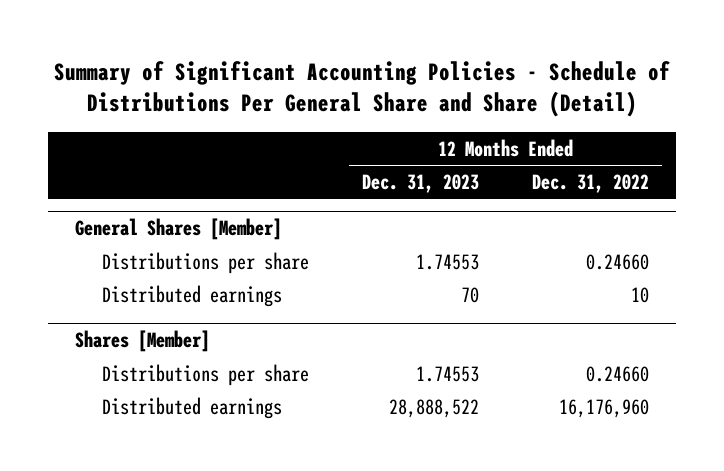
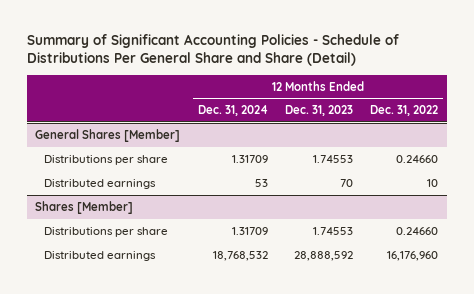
none -> [197,105,268,117] Dec. 31, 2024
[389,398,480,418] 28,888,522 -> [293,250,353,261] 28,888,592

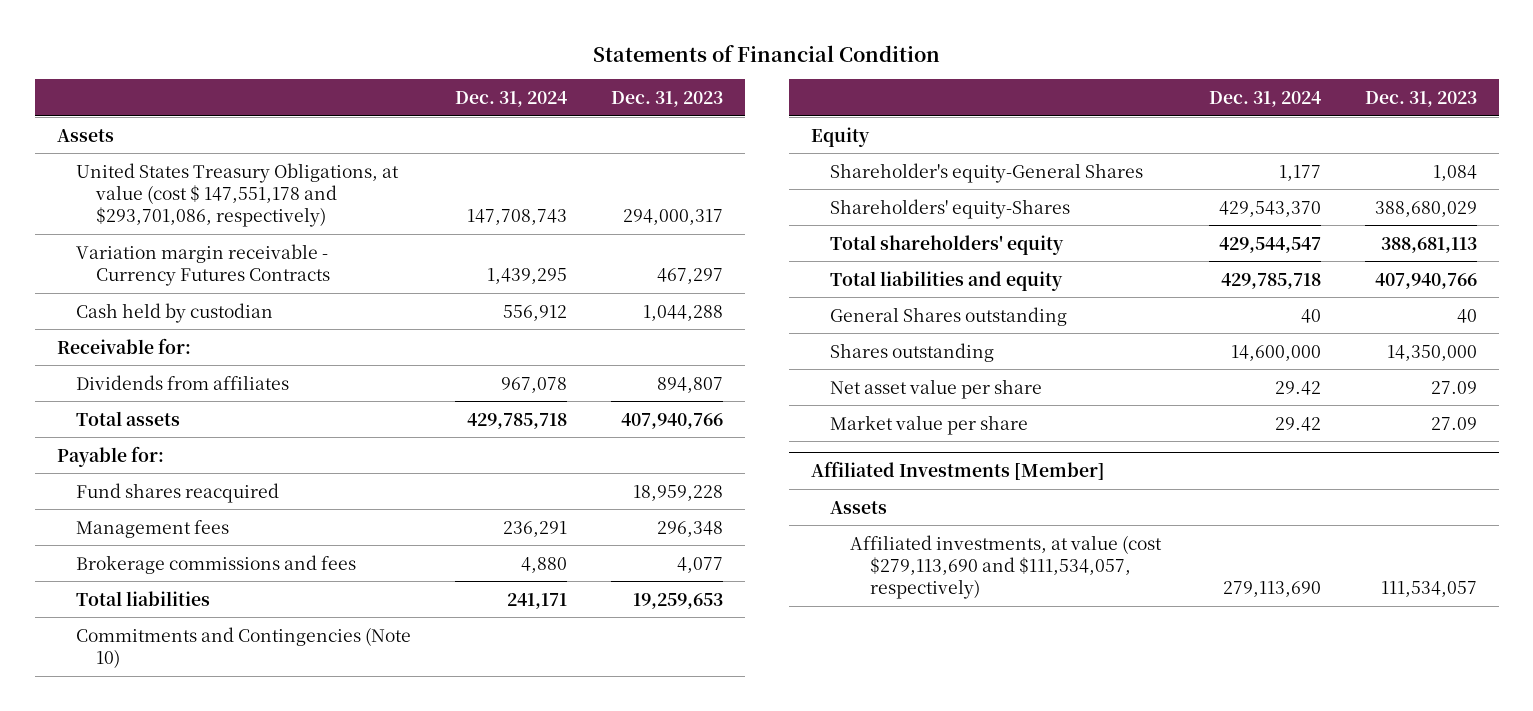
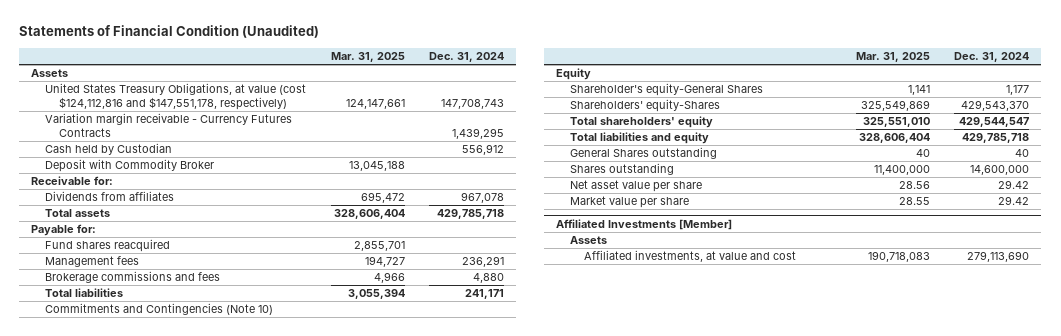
[592,44,940,62] Statements of Financial Condition -> [19,25,320,39] Statements of Financial Condition (Unaudited)
[610,90,723,107] Dec. 31, 2023 -> none
none -> [330,51,405,62] Mar. 31, 2025
[76,162,400,228] United States Treasury Obligations, at value (cost $ 147,551,178 and $293,701,086, respectively) -> [45,83,307,110] United States Treasury Obligations, at value (cost $124,112,816 and $147,551,178, respectively)
[76,302,274,323] Cash held by custodian -> [45,143,173,156] Cash held by Custodian
none -> [45,159,215,173] Deposit with Commodity Broker
[850,534,1163,600] Affiliated investments, at value (cost $279,113,690 and $111,534,057, respectively) -> [583,250,796,263] Affiliated investments, at value and cost

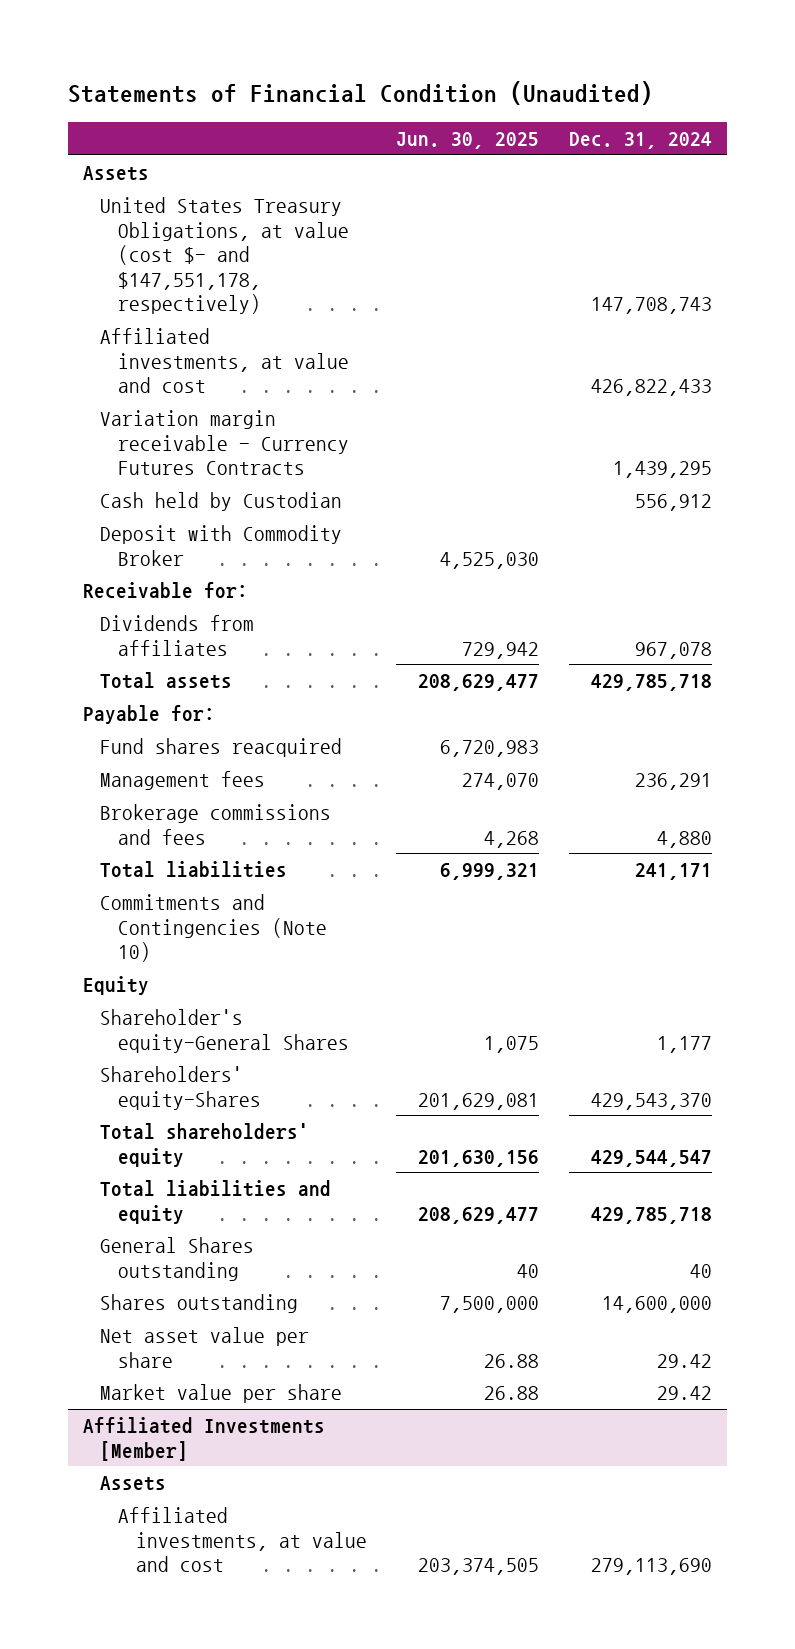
[330,51,405,62] Mar. 31, 2025 -> none
none -> [396,132,540,150] Jun. 30, 2025
[45,83,307,110] United States Treasury Obligations, at value (cost $124,112,816 and $147,551,178, respectively) -> [100,197,350,315] United States Treasury Obligations, at value (cost $- and $147,551,178, respectively)
none -> [100,328,350,394] Affiliated investments, at value and cost

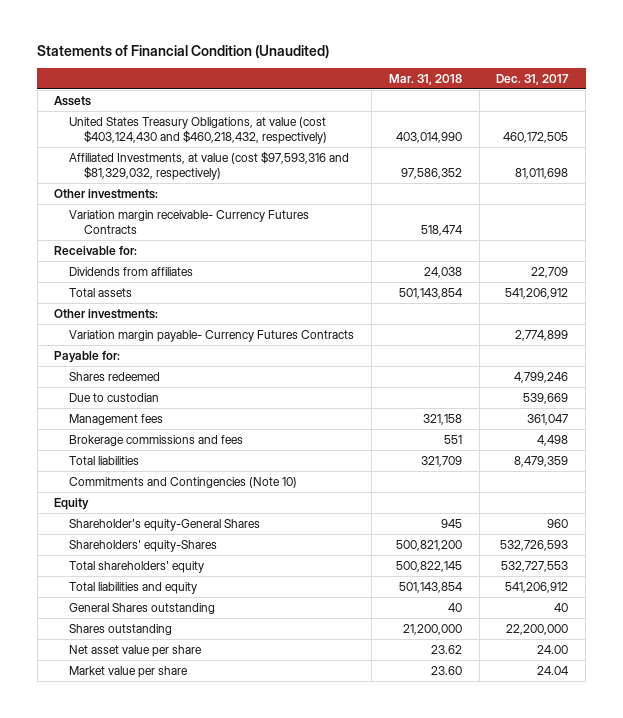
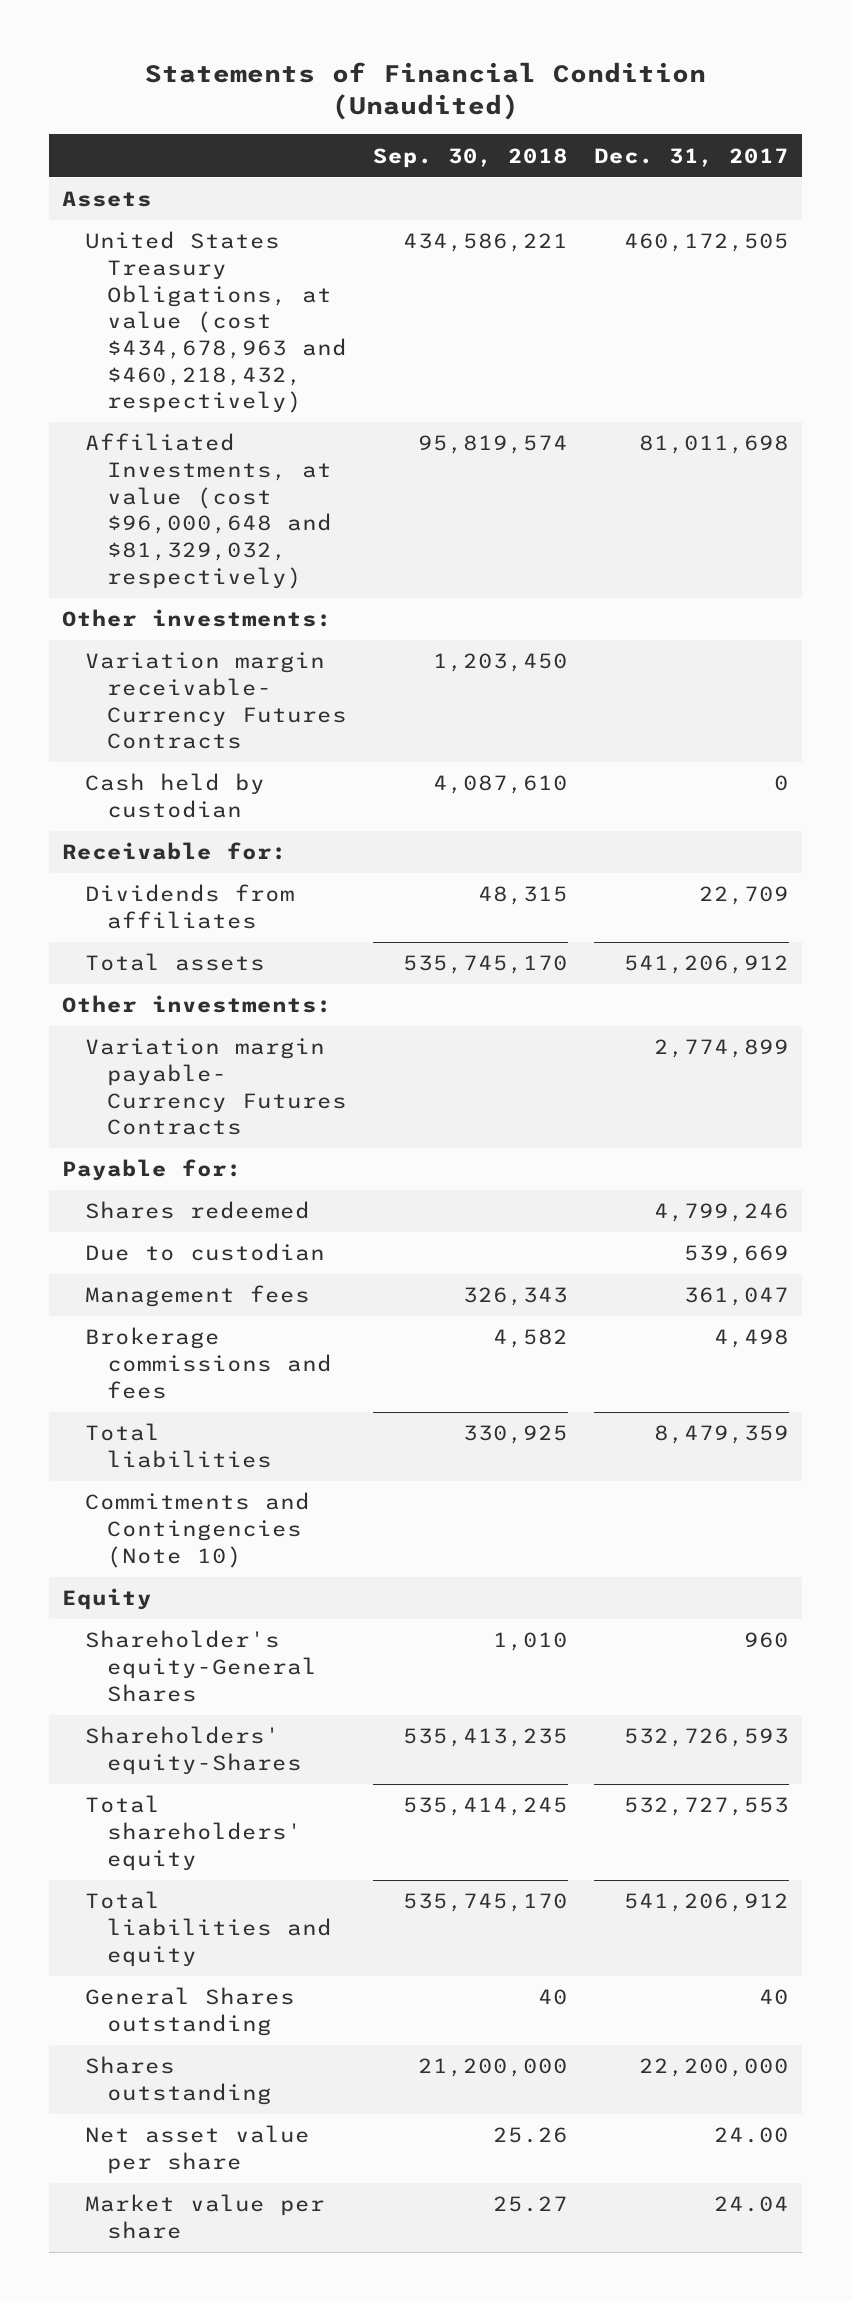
[388,73,462,85] Mar. 31, 2018 -> none
none -> [373,147,569,168] Sep. 30, 2018
[69,116,328,145] United States Treasury Obligations, at value (cost $403,124,430 and $460,218,432, respectively) -> [84,231,348,414] United States Treasury Obligations, at value (cost $434,678,963 and $460,218,432, respectively)
[69,150,350,181] Affiliated Investments, at value (cost $97,593,316 and $81,329,032, respectively) -> [84,433,333,589] Affiliated Investments, at value (cost $96,000,648 and $81,329,032, respectively)
none -> [84,773,265,819] Cash held by custodian

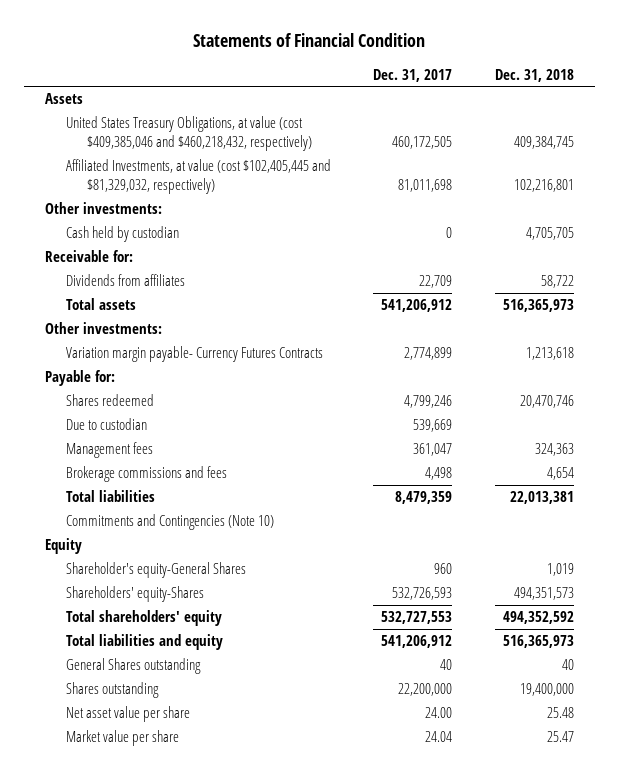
[144,61,706,120] Statements of Financial Condition (Unaudited) -> [193,33,426,48] Statements of Financial Condition
[373,147,569,168] Sep. 30, 2018 -> none
none -> [494,68,574,82] Dec. 31, 2018
[84,231,348,414] United States Treasury Obligations, at value (cost $434,678,963 and $460,218,432, respectively) -> [65,116,312,152] United States Treasury Obligations, at value (cost $409,385,046 and $460,218,432, respectively)
[84,433,333,589] Affiliated Investments, at value (cost $96,000,648 and $81,329,032, respectively) -> [65,159,331,195] Affiliated Investments, at value (cost $102,405,445 and $81,329,032, respectively)
[84,652,348,750] Variation margin receivable- Currency Futures Contracts -> none

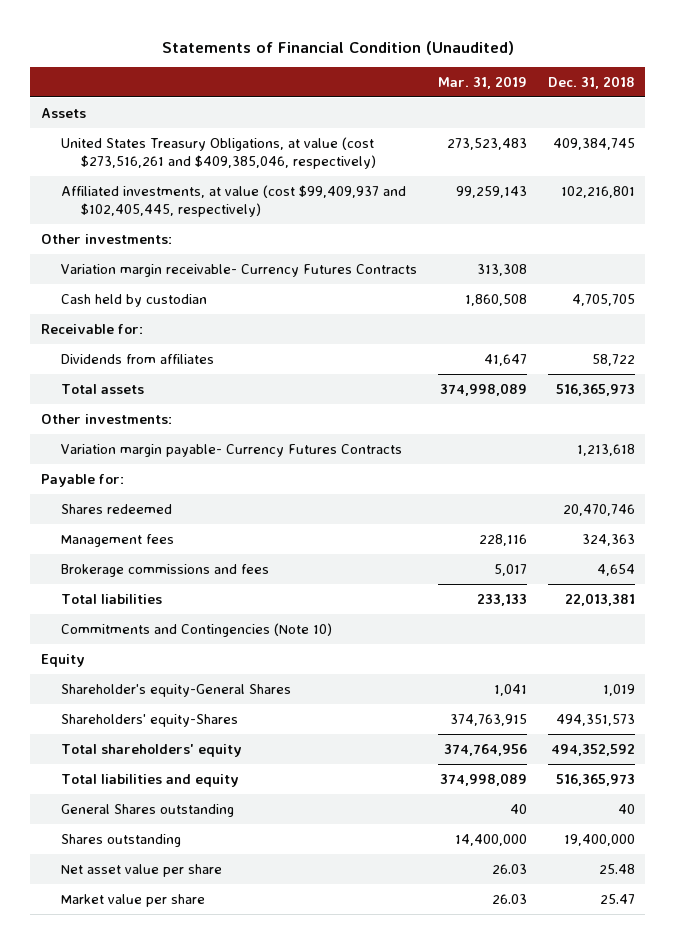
[193,33,426,48] Statements of Financial Condition -> [161,40,514,55] Statements of Financial Condition (Unaudited)
[373,68,453,82] Dec. 31, 2017 -> none
none -> [437,75,527,89] Mar. 31, 2019
[65,116,312,152] United States Treasury Obligations, at value (cost $409,385,046 and $460,218,432, respectively) -> [60,136,376,170] United States Treasury Obligations, at value (cost $273,516,261 and $409,385,046, respectively)
[65,159,331,195] Affiliated Investments, at value (cost $102,405,445 and $81,329,032, respectively) -> [60,184,406,218] Affiliated investments, at value (cost $99,409,937 and $102,405,445, respectively)
none -> [60,263,417,277] Variation margin receivable- Currency Futures Contracts
[65,418,147,431] Due to custodian -> none

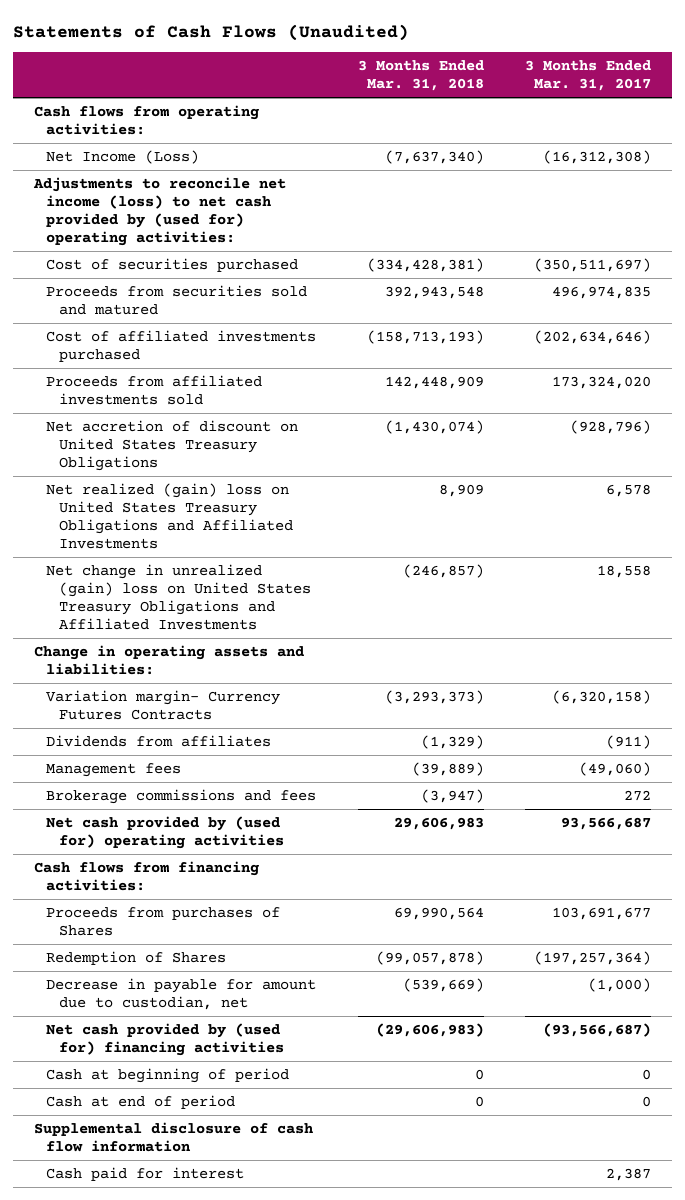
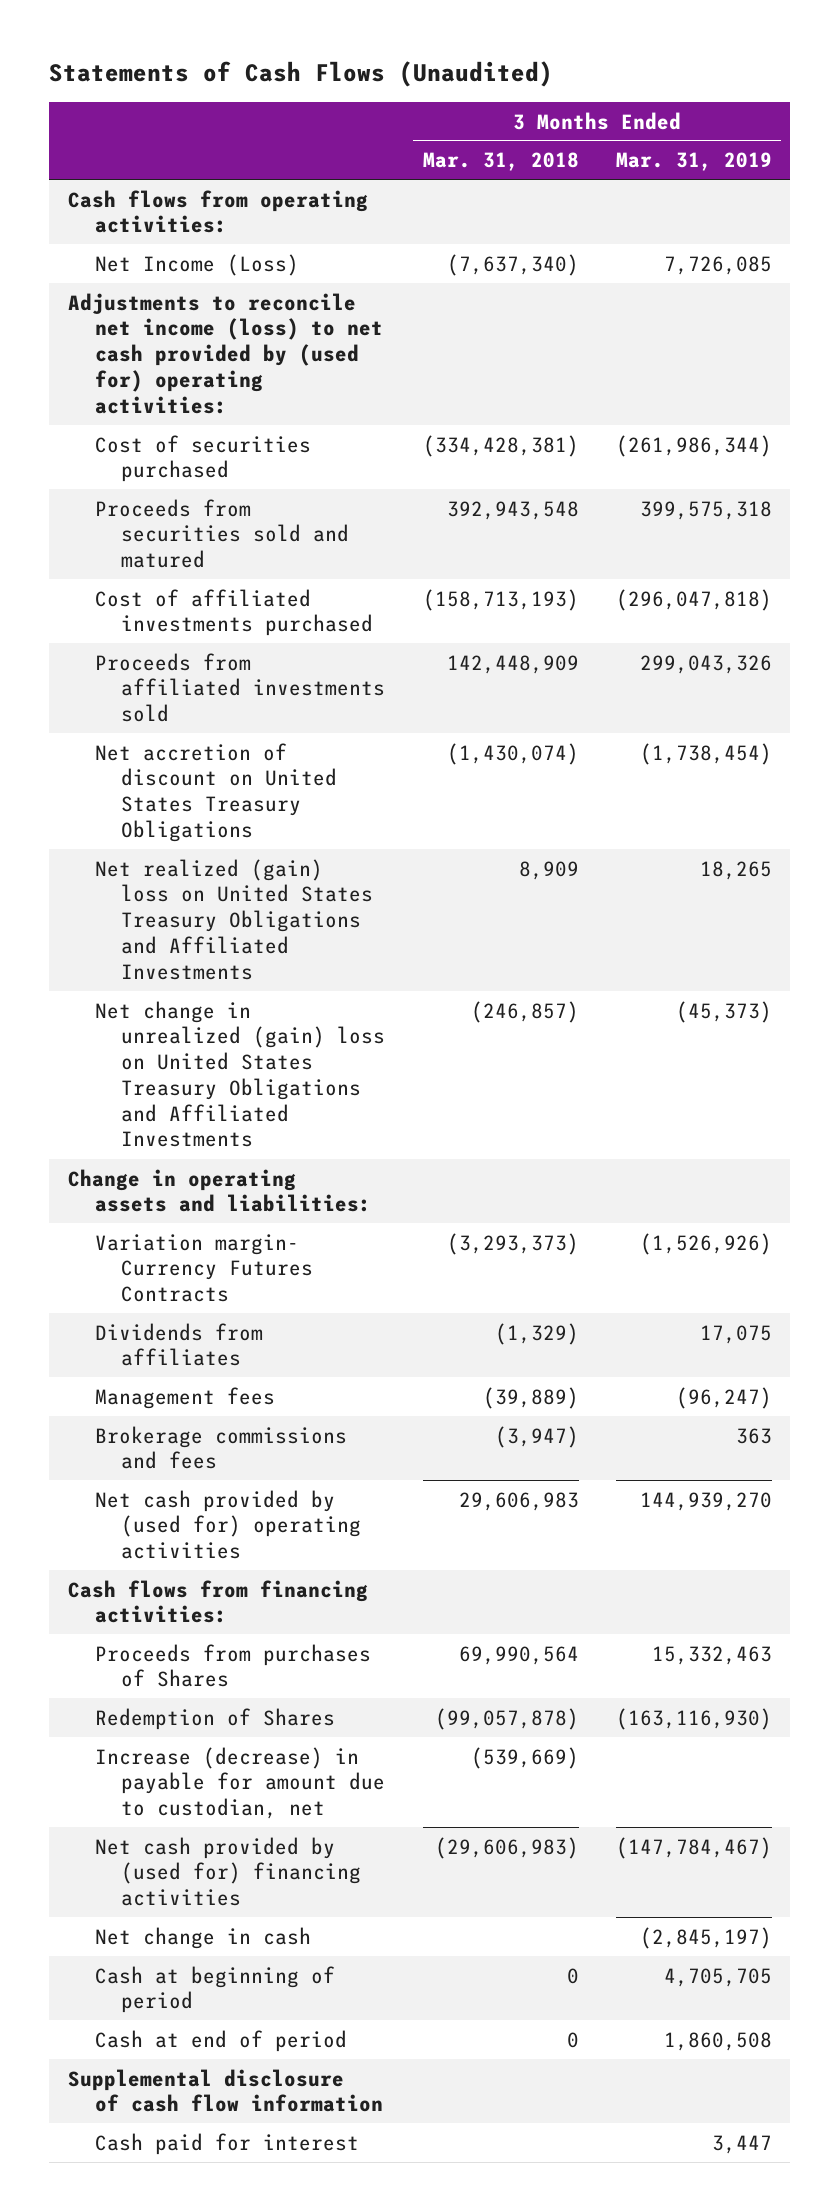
[525,60,652,92] 3 Months Ended Mar. 31, 2017 -> none
none -> [615,152,772,172] Mar. 31, 2019
[46,978,317,1010] Decrease in payable for amount due to custodian, net -> [94,1746,386,1820] Increase (decrease) in payable for amount due to custodian, net
none -> [94,1926,311,1949] Net change in cash

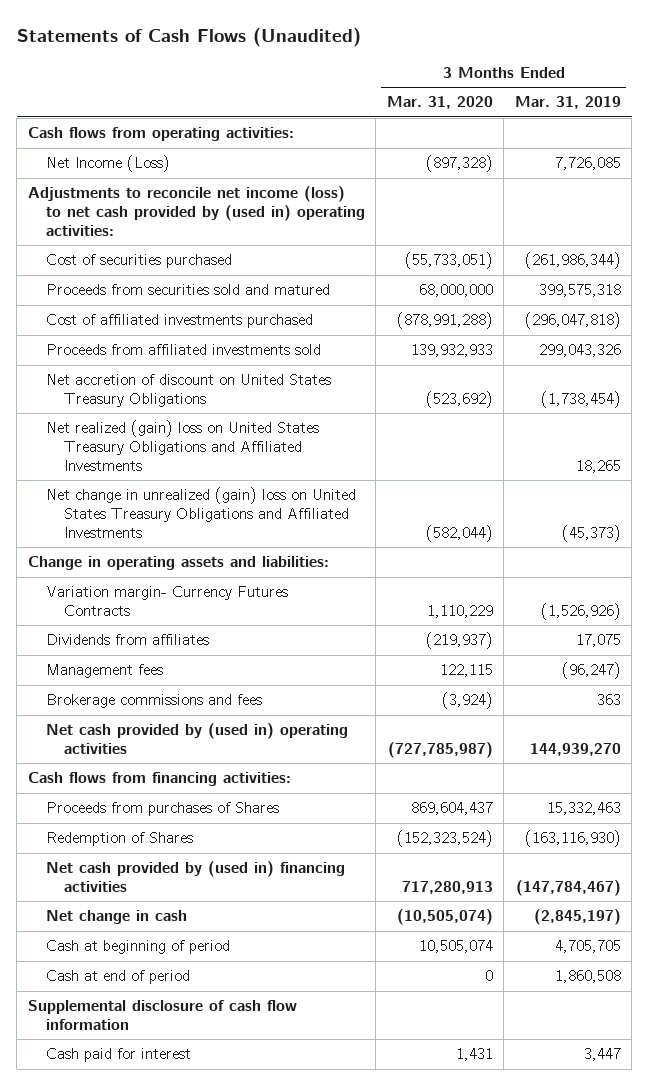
[422,152,579,172] Mar. 31, 2018 -> none
none -> [386,96,493,110] Mar. 31, 2020
[67,292,383,414] Adjustments to reconcile net income (loss) to net cash provided by (used for) operating activities: -> [27,186,365,237] Adjustments to reconcile net income (loss) to net cash provided by (used in) operating activities:
[94,1489,362,1560] Net cash provided by (used for) operating activities -> [45,723,348,755] Net cash provided by (used in) operating activities
[94,1746,386,1820] Increase (decrease) in payable for amount due to custodian, net -> none
[94,1836,362,1907] Net cash provided by (used for) financing activities -> [45,861,345,893] Net cash provided by (used in) financing activities

